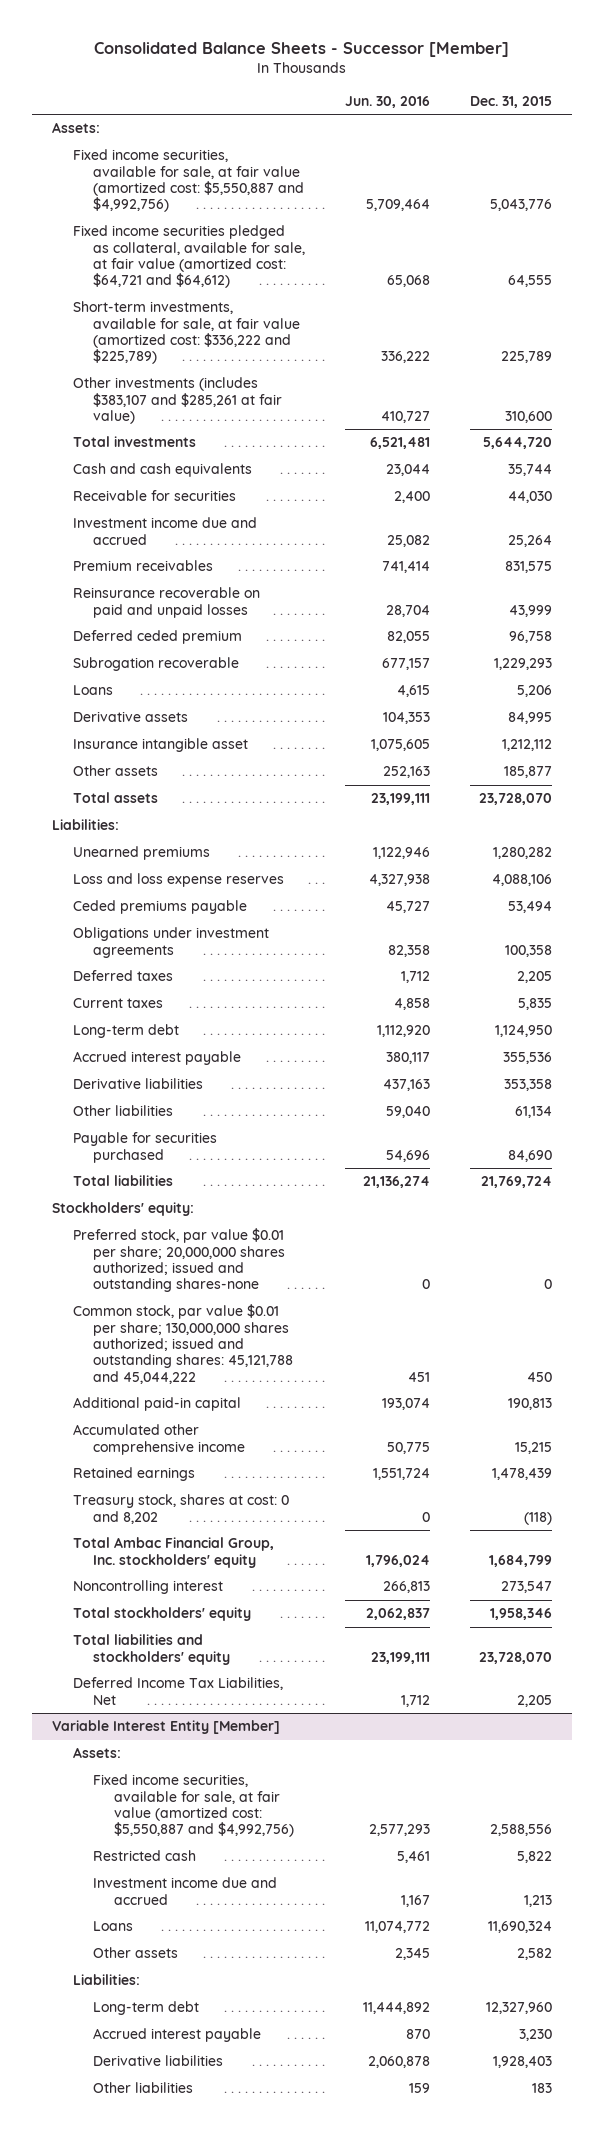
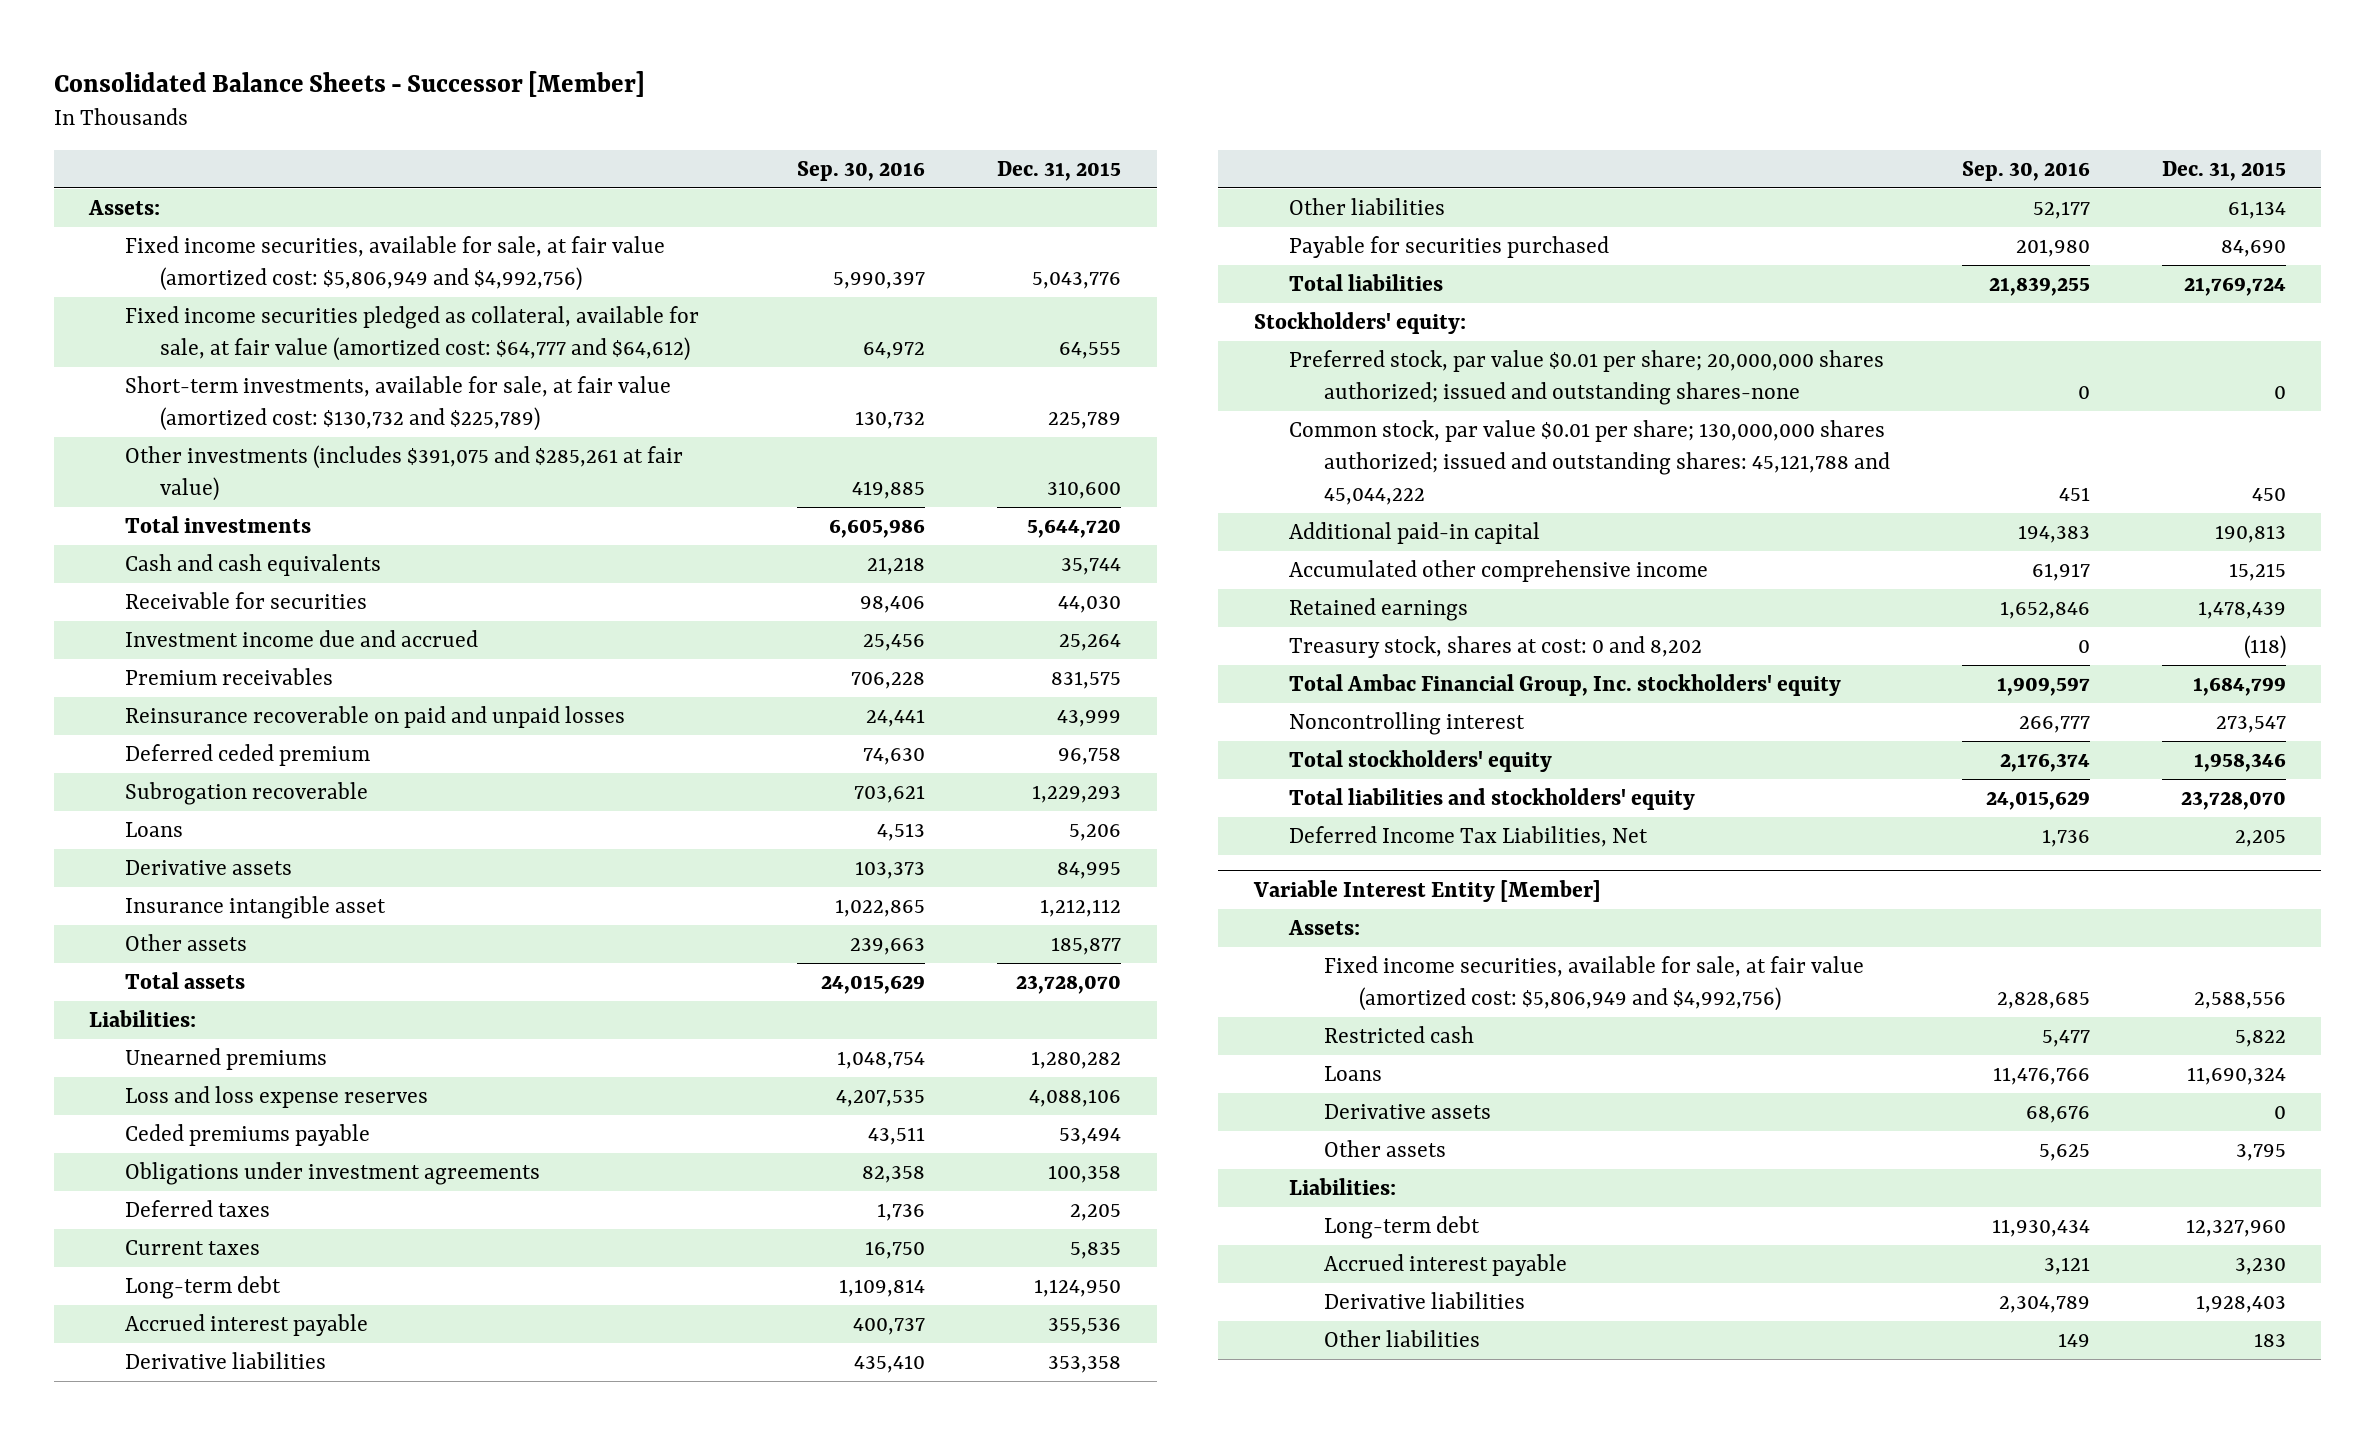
[345,96,431,109] Jun. 30, 2016 -> none
none -> [797,160,926,181] Sep. 30, 2016
[72,149,305,213] Fixed income securities, available for sale, at fair value (amortized cost: $5,550,887 and $4,992,756) -> [124,236,665,291] Fixed income securities, available for sale, at fair value (amortized cost: $5,806,949 and $4,992,756)
[72,225,306,289] Fixed income securities pledged as collateral, available for sale, at fair value (amortized cost: $64,721 and $64,612) -> [124,306,699,361] Fixed income securities pledged as collateral, available for sale, at fair value (amortized cost: $64,777 and $64,612)
[72,301,301,365] Short-term investments, available for sale, at fair value (amortized cost: $336,222 and $225,789) -> [124,376,671,431] Short-term investments, available for sale, at fair value (amortized cost: $130,732 and $225,789)
[72,377,283,425] Other investments (includes $383,107 and $285,261 at fair value) -> [124,445,683,501] Other investments (includes $391,075 and $285,261 at fair value)
[93,1774,294,1838] Fixed income securities, available for sale, at fair value (amortized cost: $5,550,887 and $4,992,756) -> [1324,956,1865,1011] Fixed income securities, available for sale, at fair value (amortized cost: $5,806,949 and $4,992,756)
[93,1877,278,1905] Investment income due and accrued -> none
none -> [1324,1104,1492,1120] Derivative assets
[516,1948,552,1961] 2,582 -> [2235,1144,2286,1162] 3,795

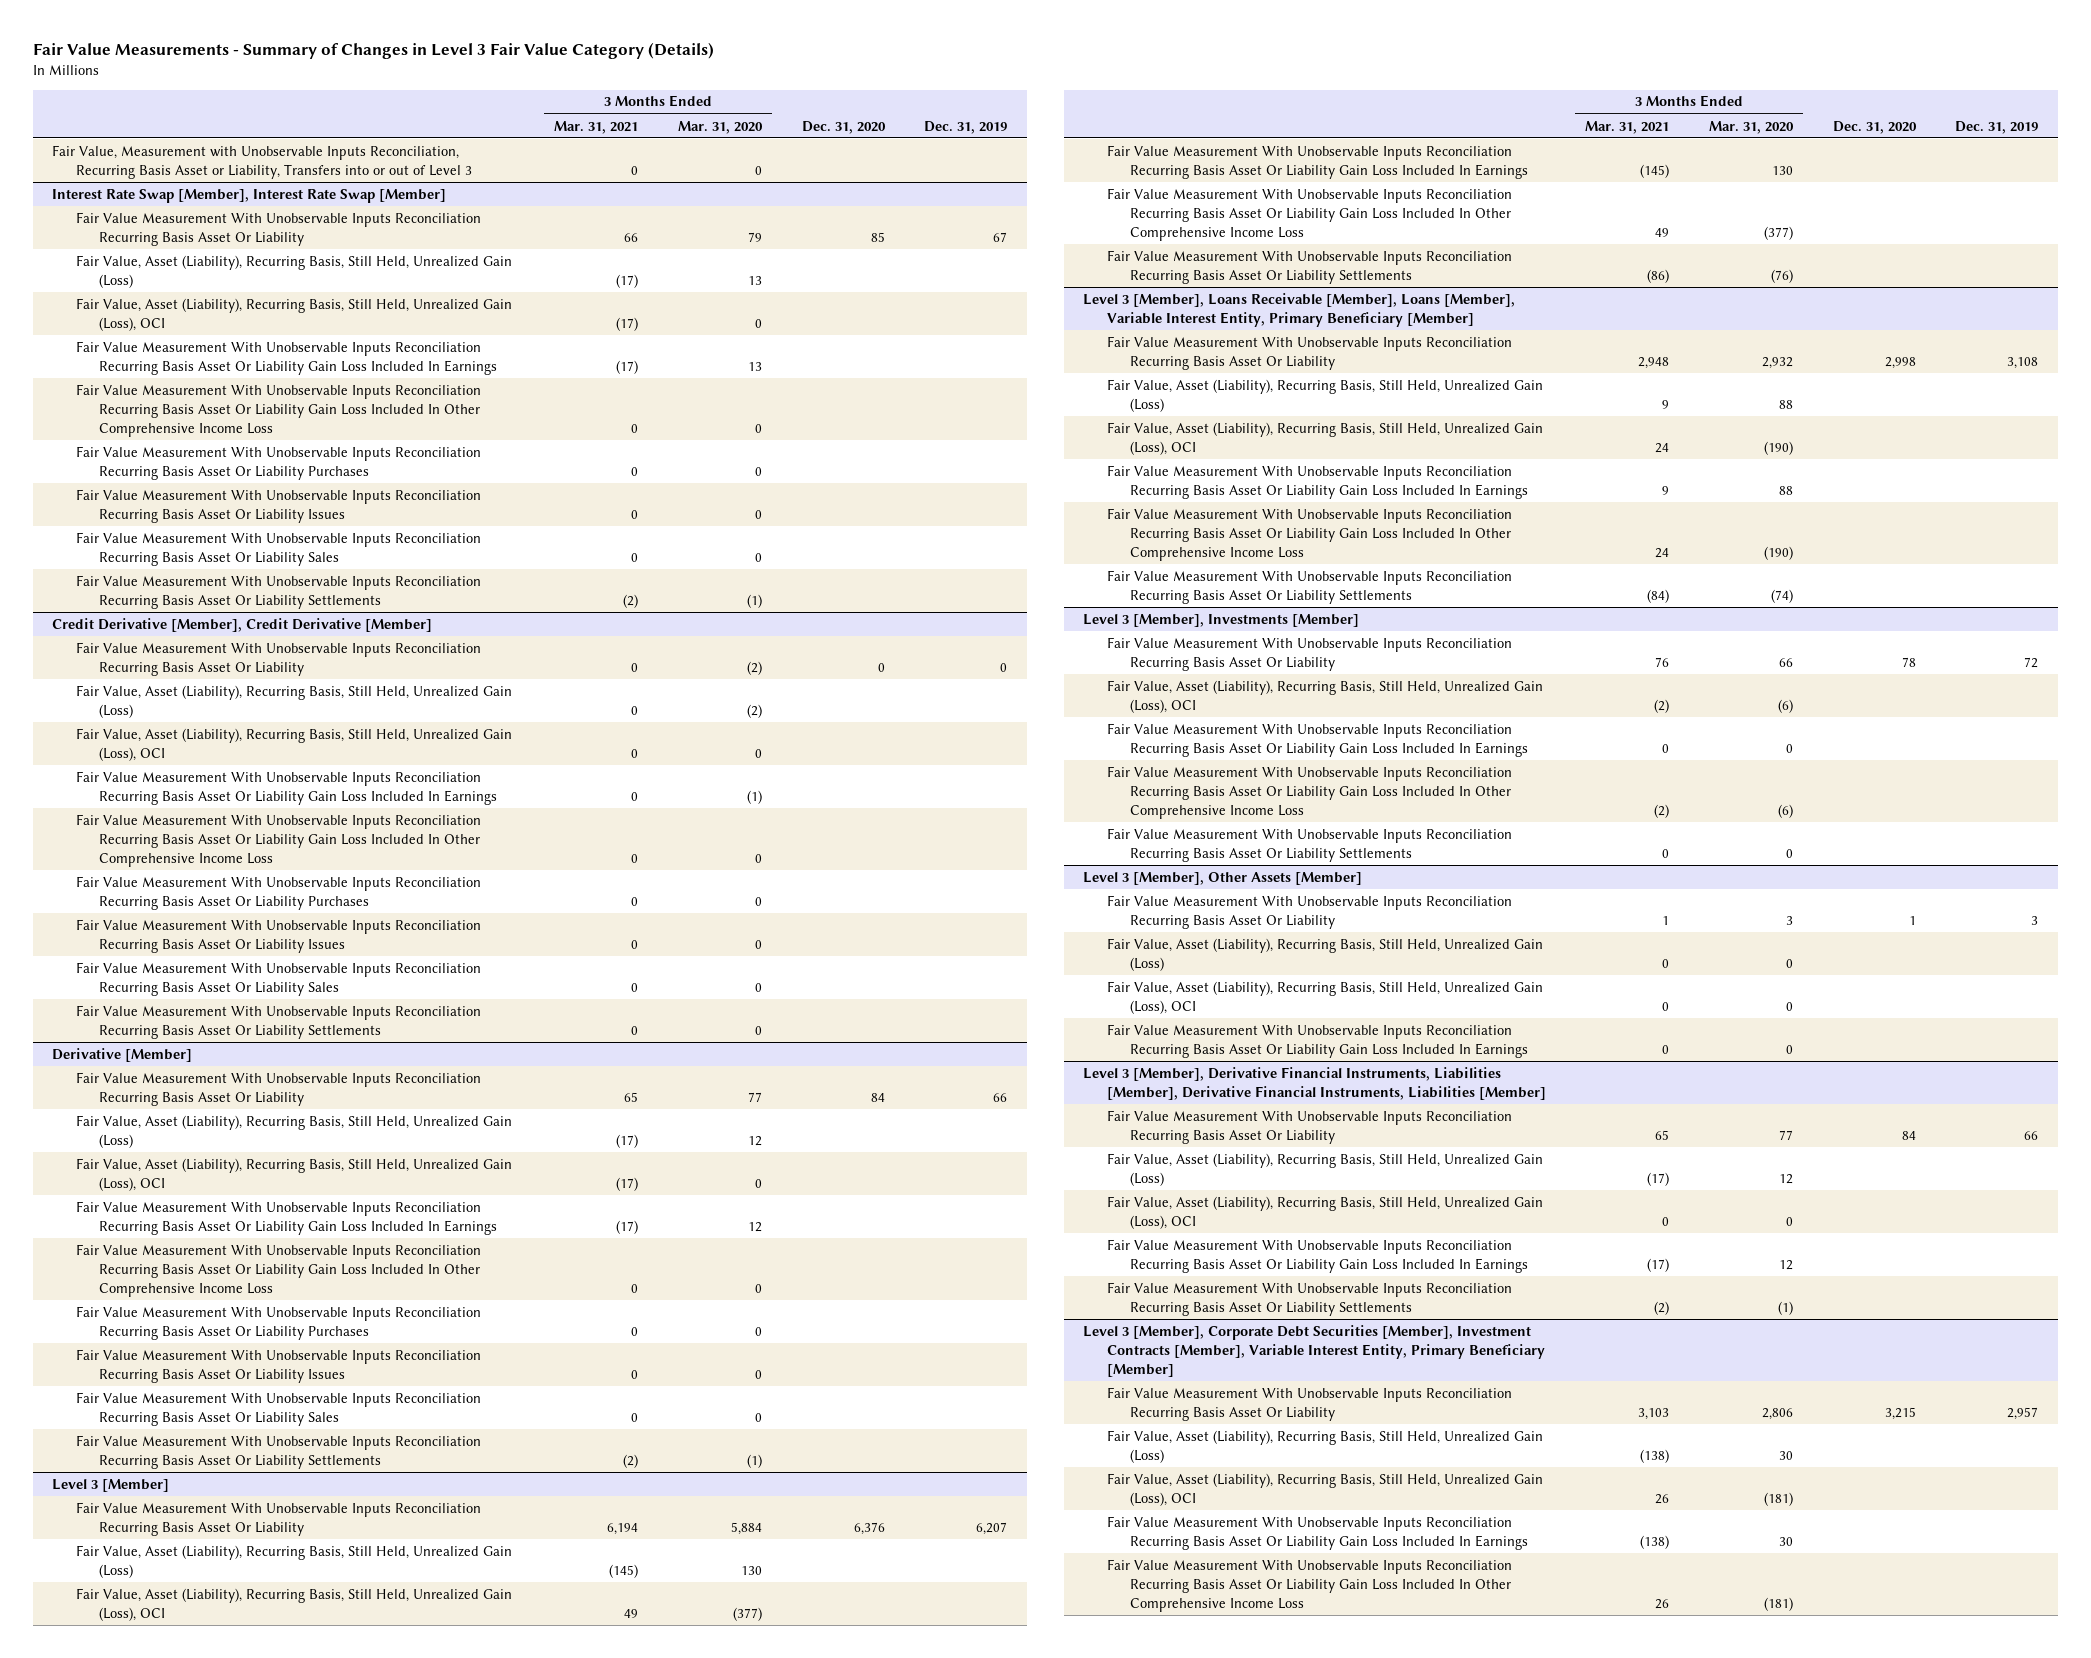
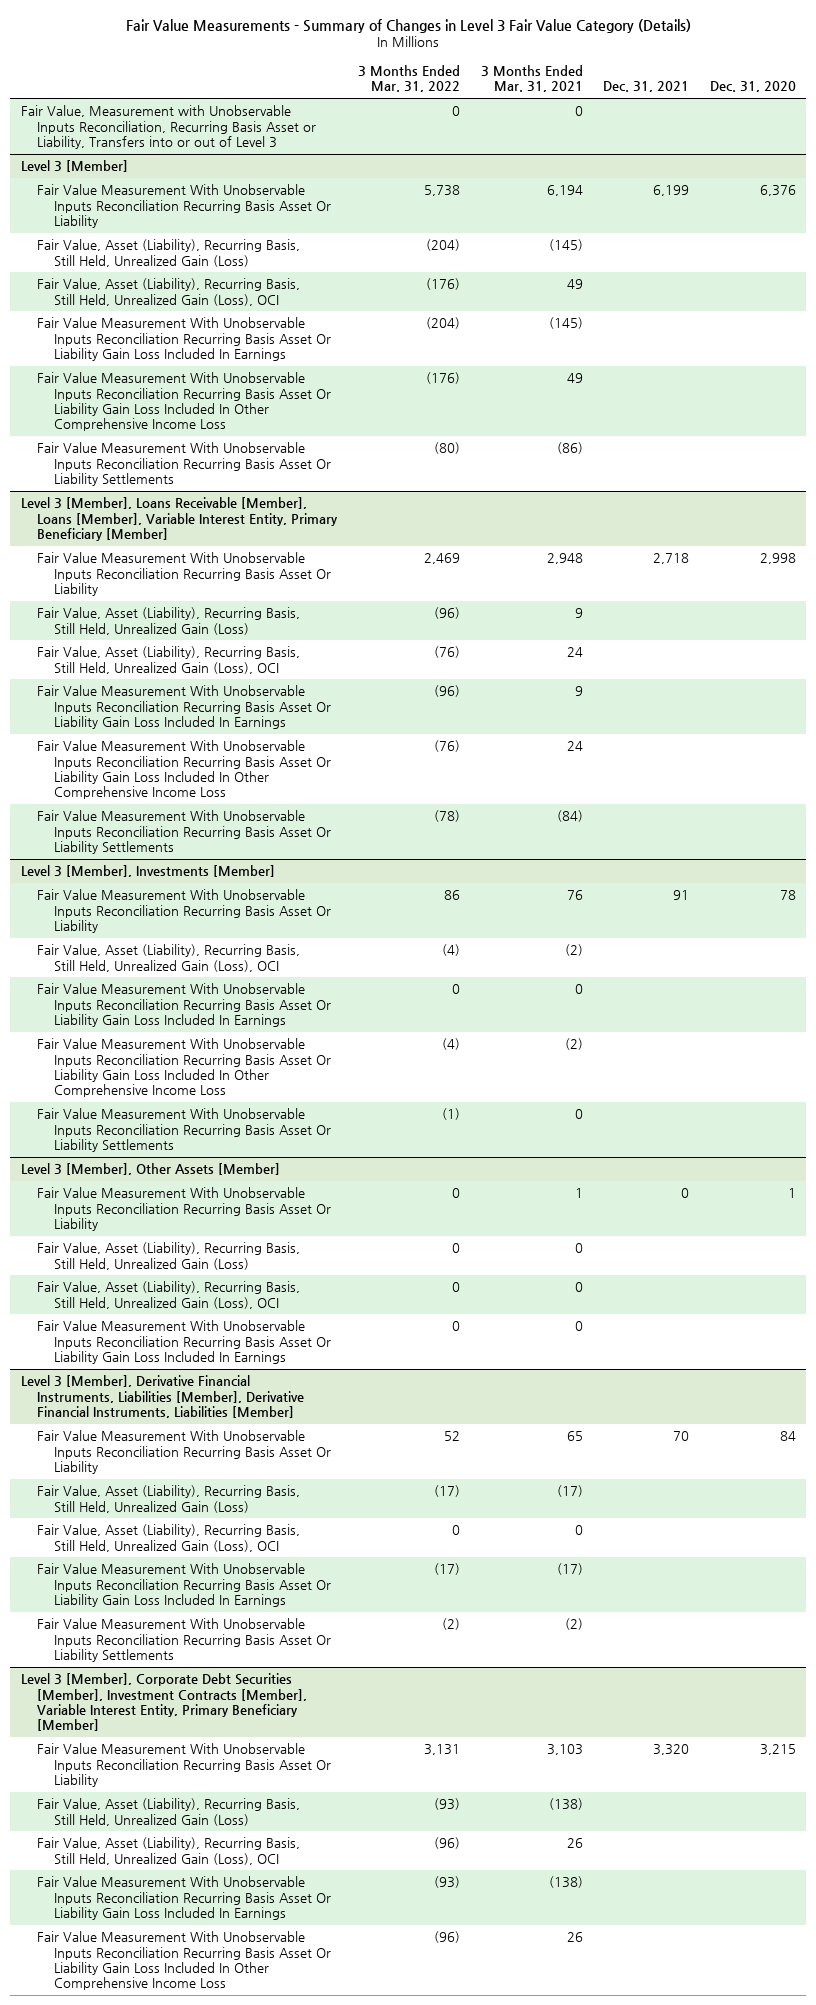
[677,120,763,134] Mar. 31, 2020 -> none
[924,120,1008,134] Dec. 31, 2019 -> none
none -> [357,65,460,93] 3 Months Ended Mar. 31, 2022
none -> [603,81,690,93] Dec. 31, 2021
[52,188,447,203] Interest Rate Swap [Member], Interest Rate Swap [Member] -> none
[75,211,481,246] Fair Value Measurement With Unobservable Inputs Reconciliation Recurring Basis Asset Or Liability -> none
[75,254,512,288] Fair Value, Asset (Liability), Recurring Basis, Still Held, Unrealized Gain (Loss) -> none
[75,297,512,331] Fair Value, Asset (Liability), Recurring Basis, Still Held, Unrealized Gain (Loss), OCI -> none
[75,340,498,375] Fair Value Measurement With Unobservable Inputs Reconciliation Recurring Basis Asset Or Liability Gain Loss Included In Earnings -> none
[75,383,481,437] Fair Value Measurement With Unobservable Inputs Reconciliation Recurring Basis Asset Or Liability Gain Loss Included In Other Comprehensive Income Loss -> none
[75,445,481,480] Fair Value Measurement With Unobservable Inputs Reconciliation Recurring Basis Asset Or Liability Purchases -> none
[75,488,481,523] Fair Value Measurement With Unobservable Inputs Reconciliation Recurring Basis Asset Or Liability Issues -> none
[75,531,481,566] Fair Value Measurement With Unobservable Inputs Reconciliation Recurring Basis Asset Or Liability Sales -> none
[75,574,481,609] Fair Value Measurement With Unobservable Inputs Reconciliation Recurring Basis Asset Or Liability Settlements -> none
[52,617,433,632] Credit Derivative [Member], Credit Derivative [Member] -> none
[75,641,481,676] Fair Value Measurement With Unobservable Inputs Reconciliation Recurring Basis Asset Or Liability -> none
[75,684,512,718] Fair Value, Asset (Liability), Recurring Basis, Still Held, Unrealized Gain (Loss) -> none
[75,727,512,761] Fair Value, Asset (Liability), Recurring Basis, Still Held, Unrealized Gain (Loss), OCI -> none
[75,770,498,805] Fair Value Measurement With Unobservable Inputs Reconciliation Recurring Basis Asset Or Liability Gain Loss Included In Earnings -> none
[75,813,481,867] Fair Value Measurement With Unobservable Inputs Reconciliation Recurring Basis Asset Or Liability Gain Loss Included In Other Comprehensive Income Loss -> none
[75,875,481,910] Fair Value Measurement With Unobservable Inputs Reconciliation Recurring Basis Asset Or Liability Purchases -> none
[75,918,481,953] Fair Value Measurement With Unobservable Inputs Reconciliation Recurring Basis Asset Or Liability Issues -> none
[75,961,481,996] Fair Value Measurement With Unobservable Inputs Reconciliation Recurring Basis Asset Or Liability Sales -> none
[75,1004,481,1039] Fair Value Measurement With Unobservable Inputs Reconciliation Recurring Basis Asset Or Liability Settlements -> none
[52,1047,193,1062] Derivative [Member] -> none
[75,1071,481,1106] Fair Value Measurement With Unobservable Inputs Reconciliation Recurring Basis Asset Or Liability -> none
[75,1114,512,1148] Fair Value, Asset (Liability), Recurring Basis, Still Held, Unrealized Gain (Loss) -> none
[75,1157,512,1191] Fair Value, Asset (Liability), Recurring Basis, Still Held, Unrealized Gain (Loss), OCI -> none
[75,1200,498,1235] Fair Value Measurement With Unobservable Inputs Reconciliation Recurring Basis Asset Or Liability Gain Loss Included In Earnings -> none
[75,1243,481,1297] Fair Value Measurement With Unobservable Inputs Reconciliation Recurring Basis Asset Or Liability Gain Loss Included In Other Comprehensive Income Loss -> none
[75,1305,481,1340] Fair Value Measurement With Unobservable Inputs Reconciliation Recurring Basis Asset Or Liability Purchases -> none
[75,1348,481,1383] Fair Value Measurement With Unobservable Inputs Reconciliation Recurring Basis Asset Or Liability Issues -> none
[75,1391,481,1426] Fair Value Measurement With Unobservable Inputs Reconciliation Recurring Basis Asset Or Liability Sales -> none
[75,1434,481,1469] Fair Value Measurement With Unobservable Inputs Reconciliation Recurring Basis Asset Or Liability Settlements -> none

